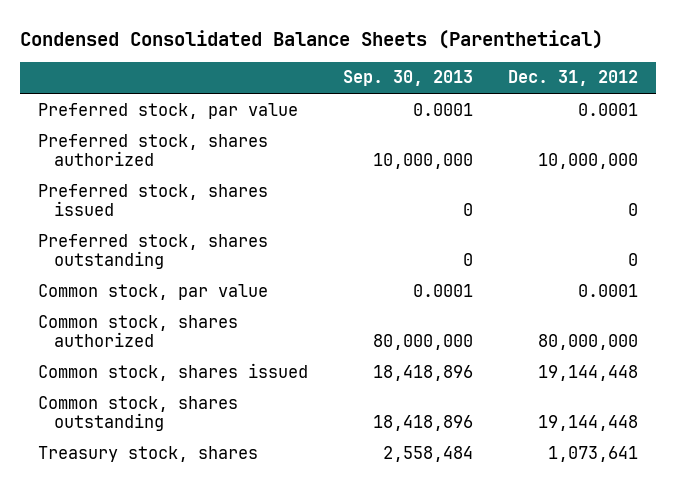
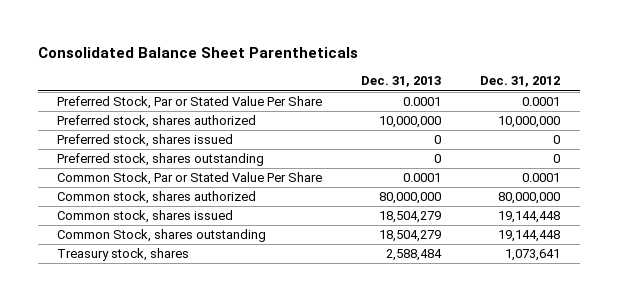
[20,29,604,49] Condensed Consolidated Balance Sheets (Parenthetical) -> [37,47,358,59] Consolidated Balance Sheet Parentheticals
[342,70,473,87] Sep. 30, 2013 -> none
none -> [361,76,442,88] Dec. 31, 2013
[37,102,298,119] Preferred stock, par value -> [57,96,323,110] Preferred Stock, Par or Stated Value Per Share
[37,283,268,300] Common stock, par value -> [57,172,323,186] Common Stock, Par or Stated Value Per Share
[37,395,238,431] Common stock, shares outstanding -> [57,229,267,243] Common Stock, shares outstanding

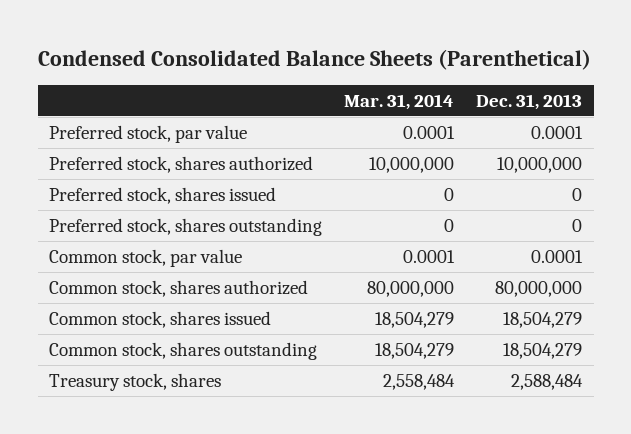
[37,47,358,59] Consolidated Balance Sheet Parentheticals -> [37,49,591,71] Condensed Consolidated Balance Sheets (Parenthetical)
[480,76,561,88] Dec. 31, 2012 -> none
none -> [344,93,455,110] Mar. 31, 2014
[57,96,323,110] Preferred Stock, Par or Stated Value Per Share -> [48,124,247,143] Preferred stock, par value
[57,172,323,186] Common Stock, Par or Stated Value Per Share -> [48,248,242,267] Common stock, par value
[57,229,267,243] Common Stock, shares outstanding -> [48,341,317,360] Common stock, shares outstanding

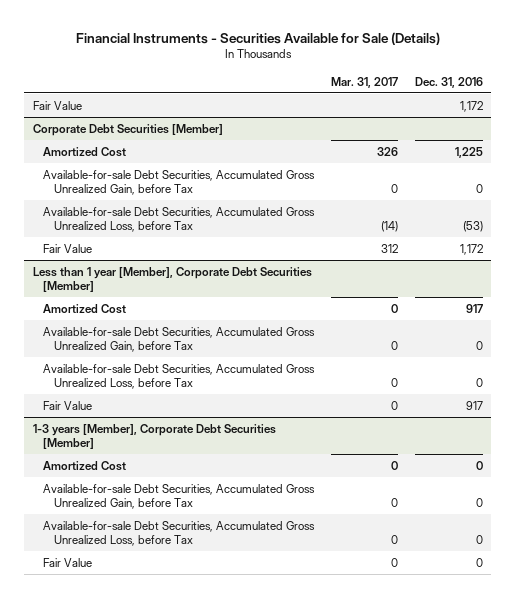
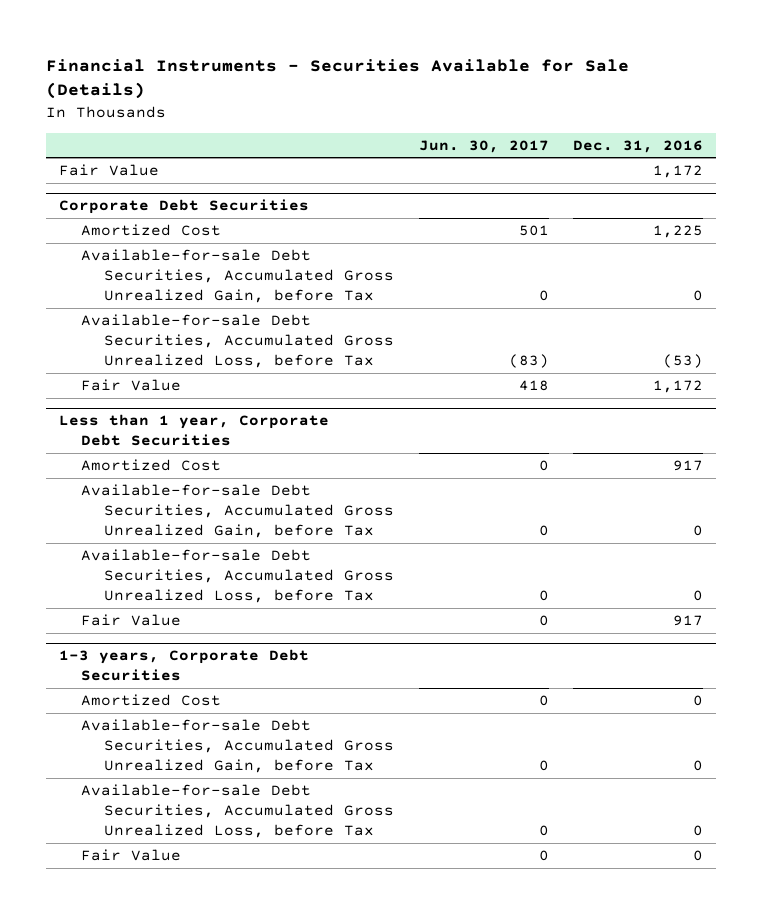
[331,76,399,88] Mar. 31, 2017 -> none
none -> [418,139,549,153] Jun. 30, 2017
[32,123,223,136] Corporate Debt Securities [Member] -> [58,199,309,215] Corporate Debt Securities
[32,266,312,292] Less than 1 year [Member], Corporate Debt Securities [Member] -> [58,414,329,447] Less than 1 year, Corporate Debt Securities
[32,423,276,449] 1-3 years [Member], Corporate Debt Securities [Member] -> [58,649,309,682] 1-3 years, Corporate Debt Securities

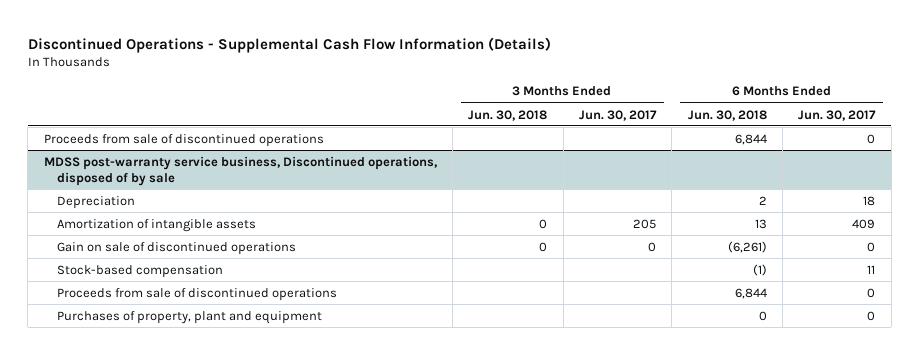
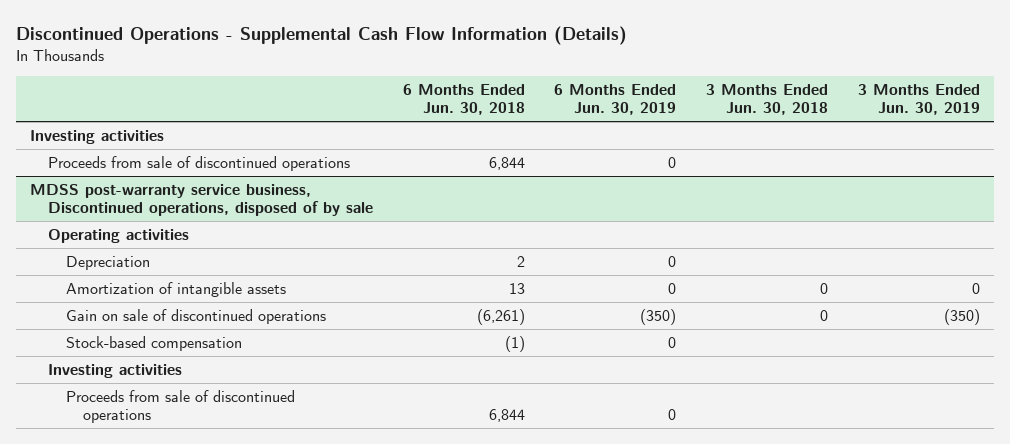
[579,109,658,121] Jun. 30, 2017 -> none
[798,109,877,121] Jun. 30, 2017 -> none
none -> [554,83,677,116] 6 Months Ended Jun. 30, 2019
none -> [857,83,980,116] 3 Months Ended Jun. 30, 2019
none -> [30,129,165,144] Investing activities
none -> [47,228,189,243] Operating activities
none -> [47,363,182,378] Investing activities
[57,310,323,324] Purchases of property, plant and equipment -> none

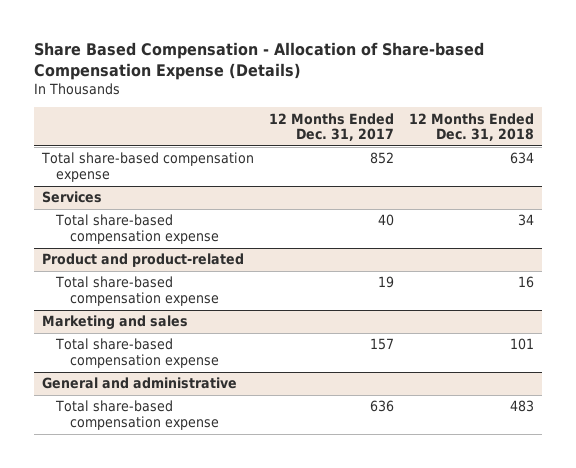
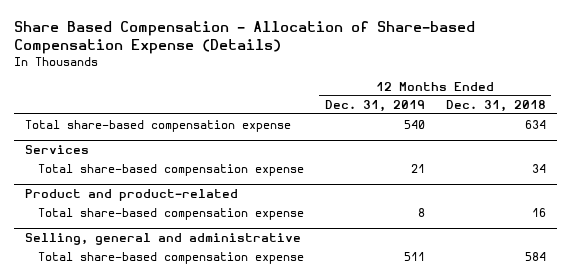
[268,112,394,142] 12 Months Ended Dec. 31, 2017 -> none
none -> [324,100,425,113] Dec. 31, 2019
[41,377,237,390] General and administrative -> none
[54,400,219,431] Total share-based compensation expense -> none
[41,315,188,331] Marketing and sales -> [24,232,301,245] Selling, general and administrative
[510,338,535,351] 101 -> [525,251,547,261] 584

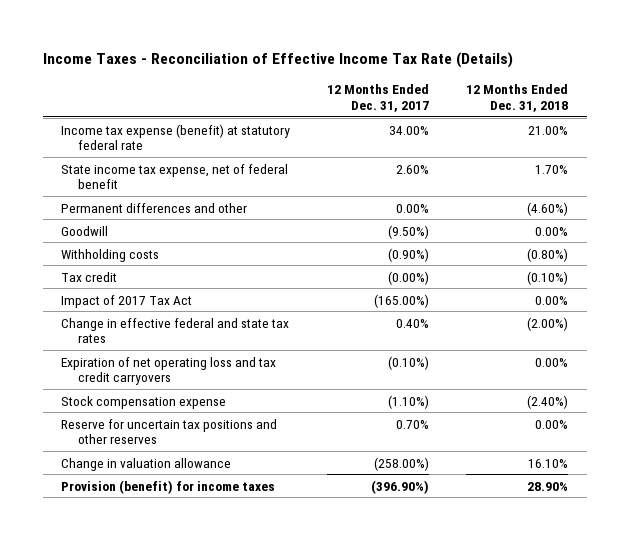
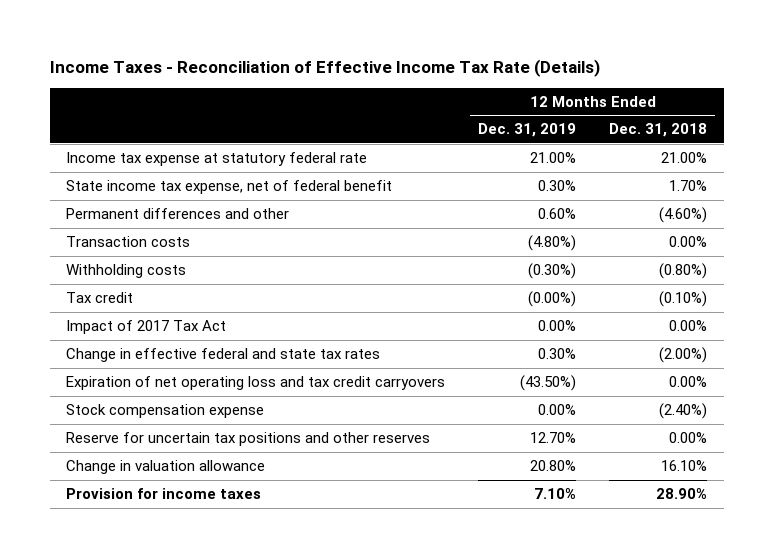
[327,84,430,112] 12 Months Ended Dec. 31, 2017 -> none
none -> [478,123,577,138] Dec. 31, 2019
[61,123,291,151] Income tax expense (benefit) at statutory federal rate -> [66,152,368,167] Income tax expense at statutory federal rate
[61,225,109,236] Goodwill -> [66,236,191,248] Transaction costs
[61,479,276,494] Provision (benefit) for income taxes -> [66,488,262,500] Provision for income taxes

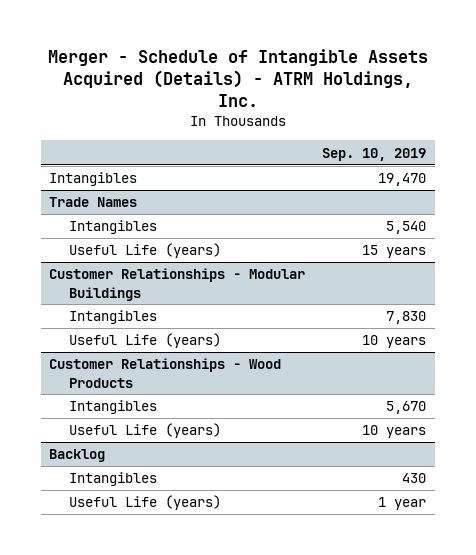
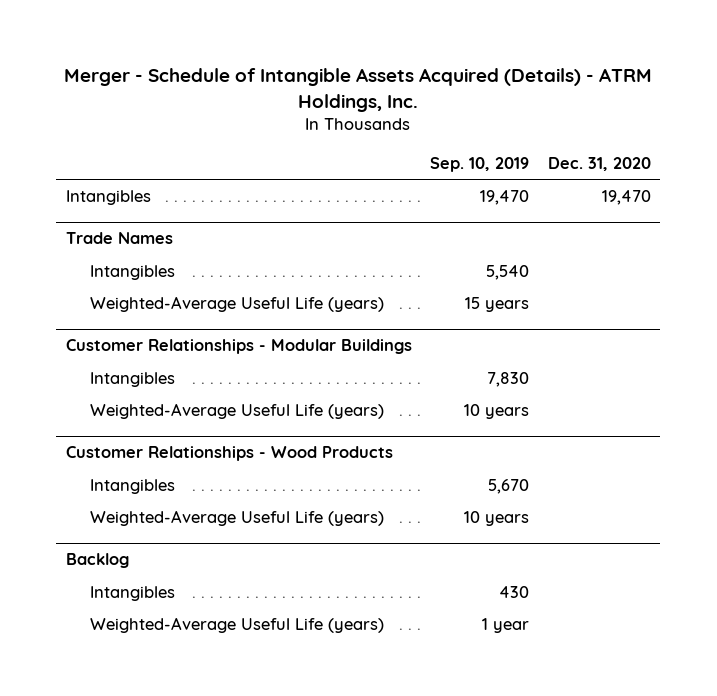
none -> [548,157,652,172] Dec. 31, 2020
[69,243,222,259] Useful Life (years) -> [89,296,384,313] Weighted-Average Useful Life (years)
[69,333,222,349] Useful Life (years) -> [89,403,384,420] Weighted-Average Useful Life (years)
[69,423,222,439] Useful Life (years) -> [89,510,384,527] Weighted-Average Useful Life (years)
[69,495,222,511] Useful Life (years) -> [89,617,384,634] Weighted-Average Useful Life (years)

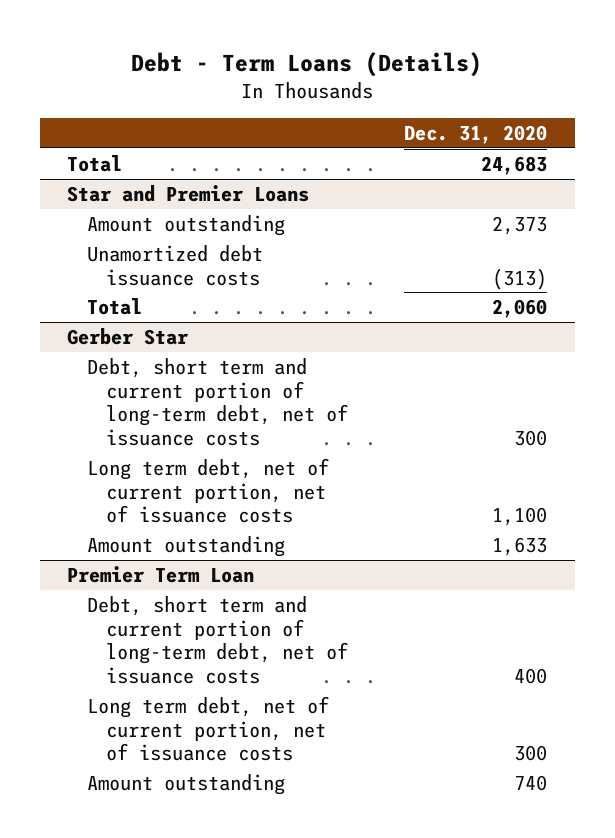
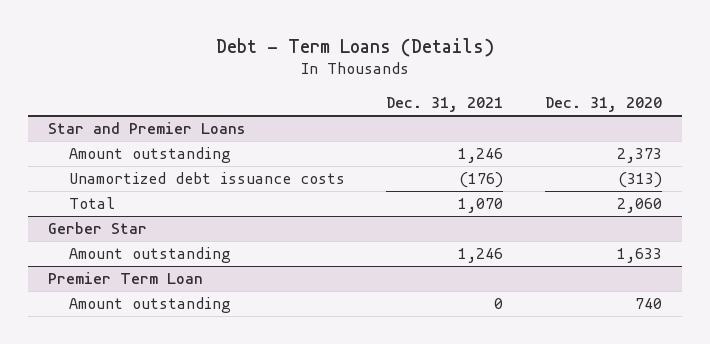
none -> [386,97,504,113] Dec. 31, 2021
[67,154,123,172] Total -> none
[86,357,349,446] Debt, short term and current portion of long-term debt, net of issuance costs -> none
[86,457,329,524] Long term debt, net of current portion, net of issuance costs -> none
[86,595,349,684] Debt, short term and current portion of long-term debt, net of issuance costs -> none
[86,695,329,762] Long term debt, net of current portion, net of issuance costs -> none

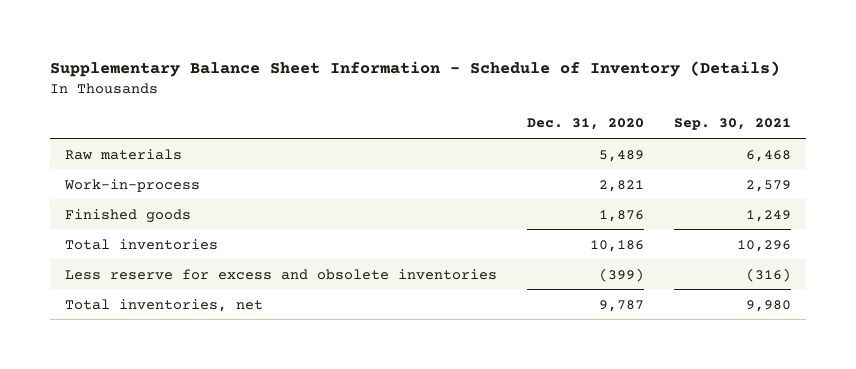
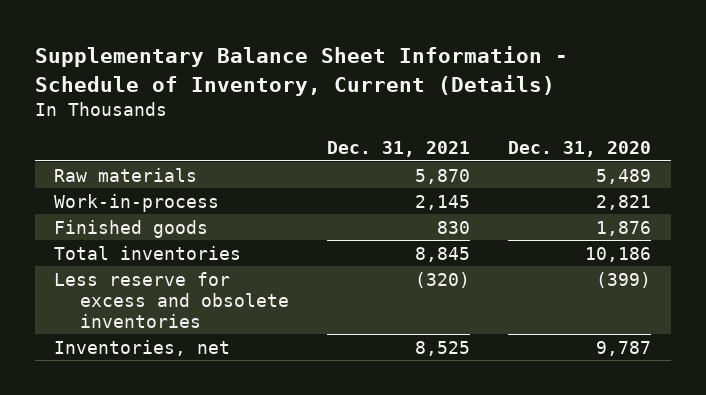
[50,61,781,78] Supplementary Balance Sheet Information - Schedule of Inventory (Details) -> [35,46,569,96] Supplementary Balance Sheet Information - Schedule of Inventory, Current (Details)
[674,118,792,131] Sep. 30, 2021 -> none
none -> [327,141,471,158] Dec. 31, 2021
[65,298,264,312] Total inventories, net -> [54,339,231,356] Inventories, net

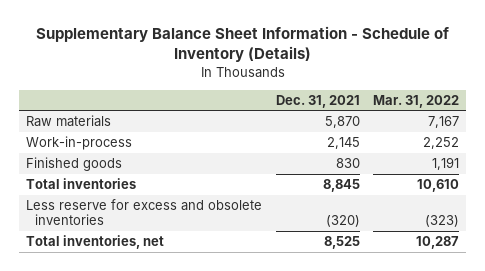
[35,46,569,96] Supplementary Balance Sheet Information - Schedule of Inventory, Current (Details) -> [35,26,449,63] Supplementary Balance Sheet Information - Schedule of Inventory (Details)
[508,141,652,158] Dec. 31, 2020 -> none
none -> [373,94,460,108] Mar. 31, 2022
[54,339,231,356] Inventories, net -> [26,235,165,250] Total inventories, net

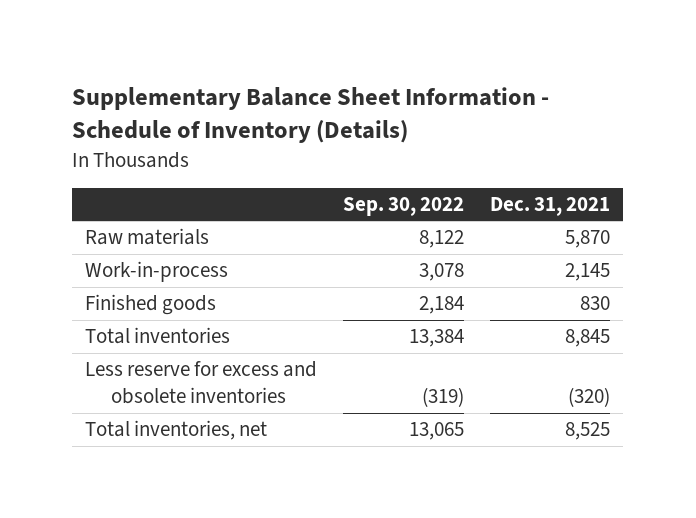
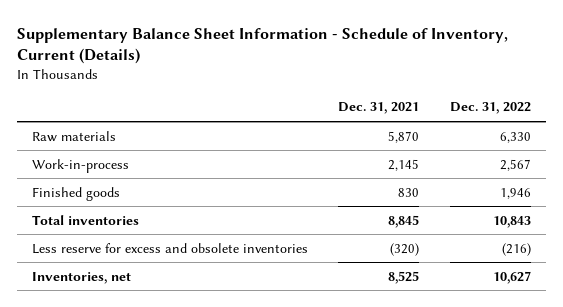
[72,87,550,144] Supplementary Balance Sheet Information - Schedule of Inventory (Details) -> [17,27,509,65] Supplementary Balance Sheet Information - Schedule of Inventory, Current (Details)
[343,197,465,217] Sep. 30, 2022 -> none
none -> [449,102,531,115] Dec. 31, 2022
[85,420,268,441] Total inventories, net -> [32,271,132,284] Inventories, net

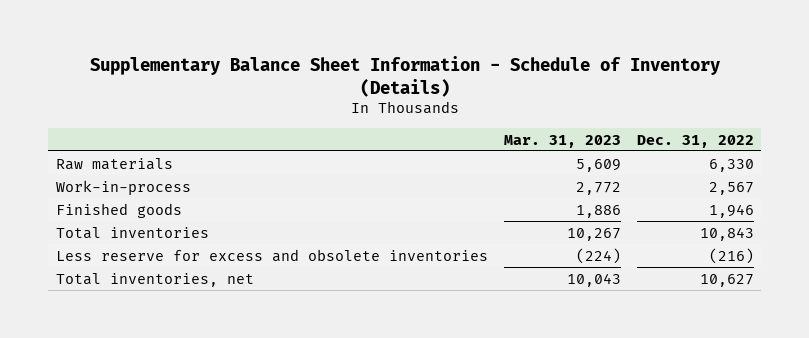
[17,27,509,65] Supplementary Balance Sheet Information - Schedule of Inventory, Current (Details) -> [89,55,720,97] Supplementary Balance Sheet Information - Schedule of Inventory (Details)
[338,102,420,115] Dec. 31, 2021 -> none
none -> [503,134,621,148] Mar. 31, 2023
[32,271,132,284] Inventories, net -> [55,272,254,287] Total inventories, net

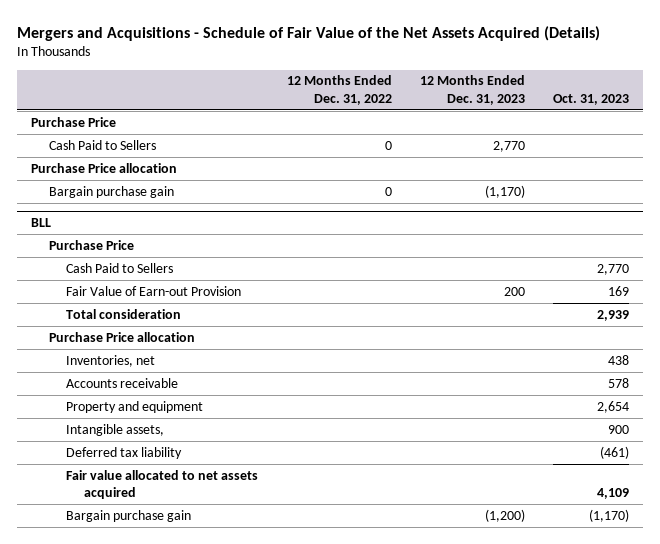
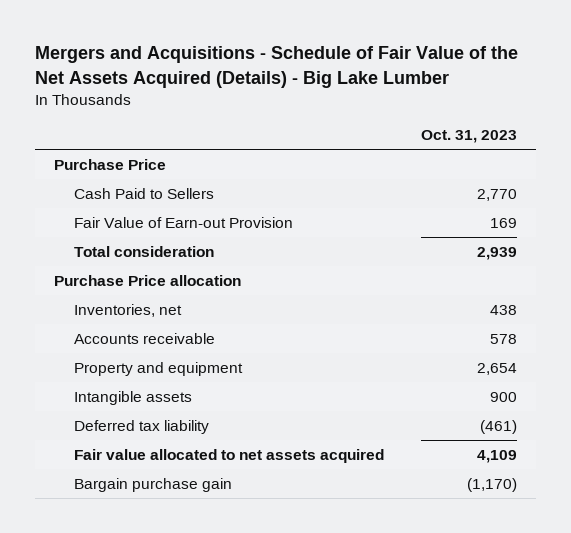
[16,25,600,41] Mergers and Acquisitions - Schedule of Fair Value of the Net Assets Acquired (Details) -> [35,46,519,88] Mergers and Acquisitions - Schedule of Fair Value of the Net Assets Acquired (Details) - Big Lake Lumber
[286,75,392,105] 12 Months Ended Dec. 31, 2022 -> none
[419,75,525,105] 12 Months Ended Dec. 31, 2023 -> none
[48,139,156,150] Cash Paid to Sellers -> none
[30,162,177,173] Purchase Price allocation -> none
[48,185,174,198] Bargain purchase gain -> none
[30,218,51,228] BLL -> none
[48,239,134,250] Purchase Price -> none
[66,423,165,436] Intangible assets, -> [74,390,193,405] Intangible assets

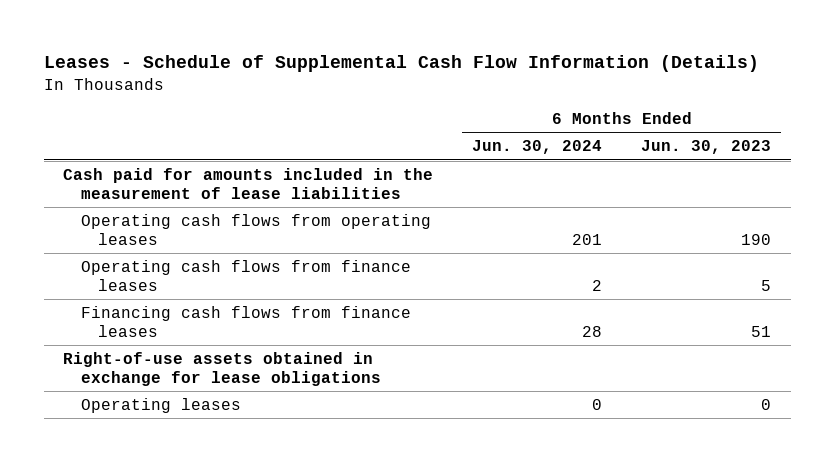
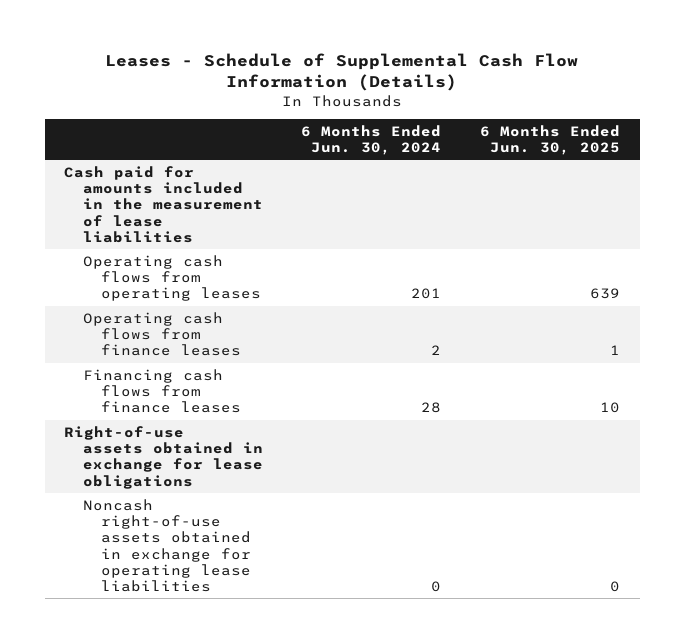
[641,140,772,155] Jun. 30, 2023 -> none
none -> [480,124,621,156] 6 Months Ended Jun. 30, 2025
[80,397,241,413] Operating leases -> [82,498,252,593] Noncash right-of-use assets obtained in exchange for operating lease liabilities

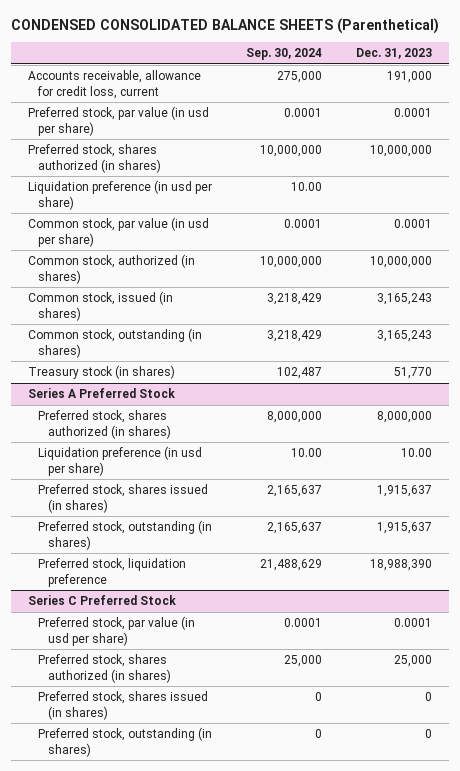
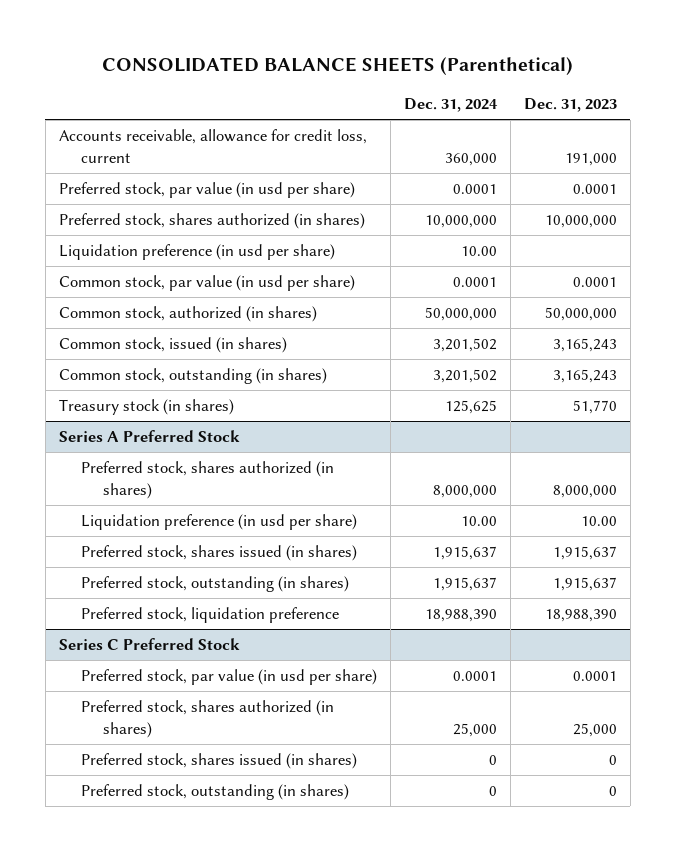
[10,17,439,34] CONDENSED CONSOLIDATED BALANCE SHEETS (Parenthetical) -> [101,57,573,76] CONSOLIDATED BALANCE SHEETS (Parenthetical)
[245,48,322,61] Sep. 30, 2024 -> none
none -> [403,98,498,113] Dec. 31, 2024
[369,256,432,269] 10,000,000 -> [544,307,617,322] 50,000,000

